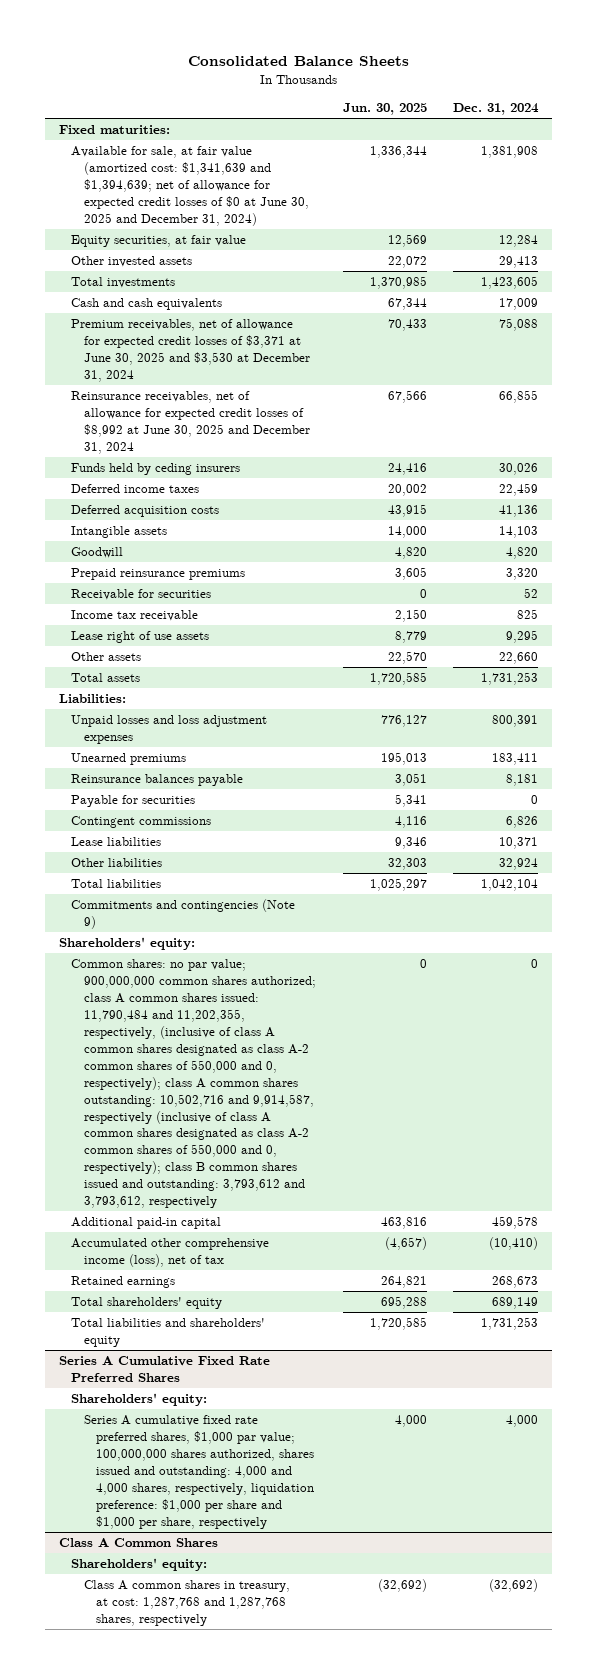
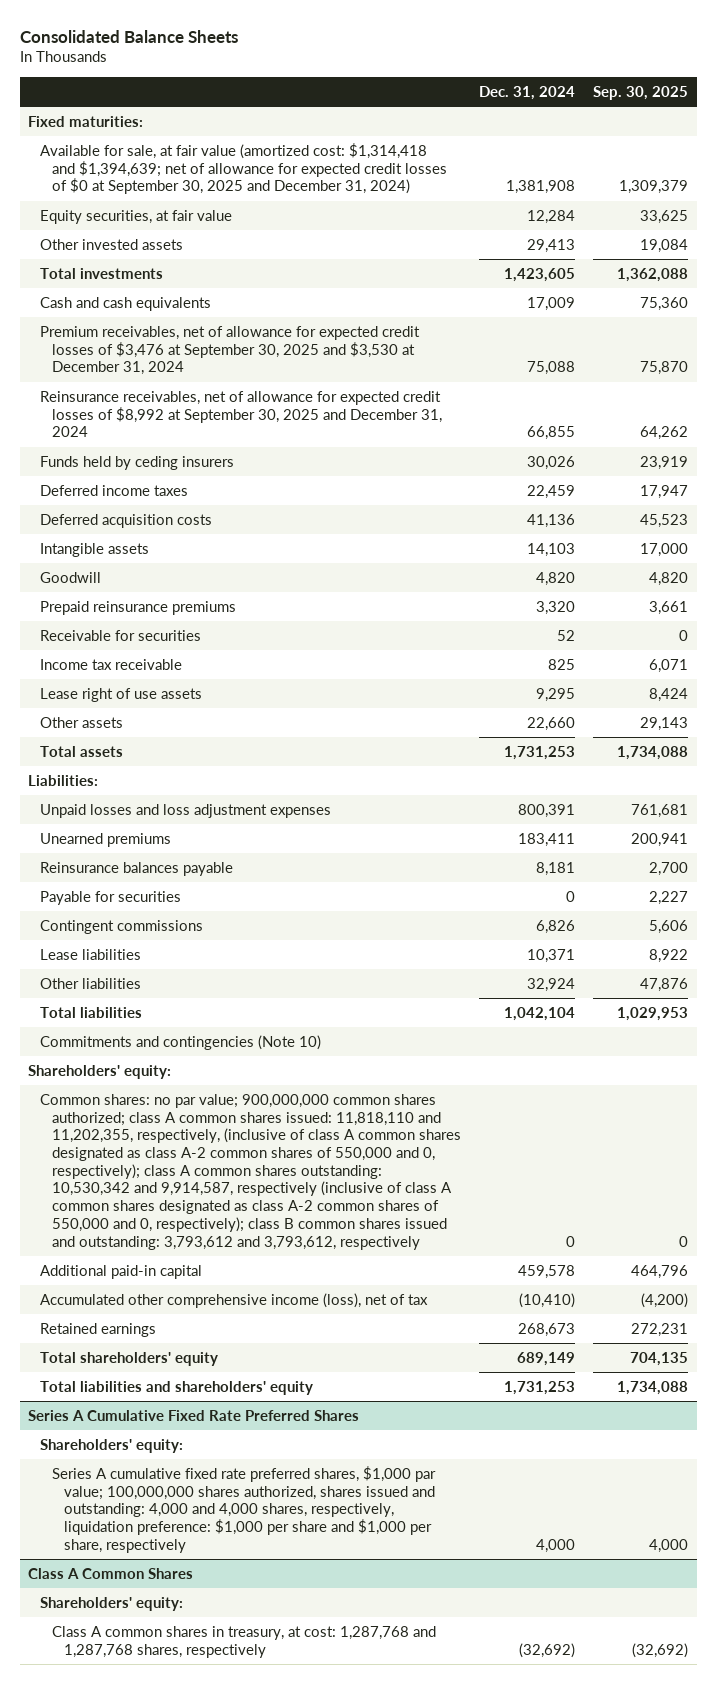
[342,103,427,116] Jun. 30, 2025 -> none
none -> [592,86,688,101] Sep. 30, 2025
[71,146,309,226] Available for sale, at fair value (amortized cost: $1,341,639 and $1,394,639; net of allowance for expected credit losses of $0 at June 30, 2025 and December 31, 2024) -> [40,142,448,195] Available for sale, at fair value (amortized cost: $1,314,418 and $1,394,639; net of allowance for expected credit losses of $0 at September 30, 2025 and December 31, 2024)
[71,319,310,383] Premium receivables, net of allowance for expected credit losses of $3,371 at June 30, 2025 and $3,530 at December 31, 2024 -> [40,325,421,376] Premium receivables, net of allowance for expected credit losses of $3,476 at September 30, 2025 and $3,530 at December 31, 2024
[71,391,310,455] Reinsurance receivables, net of allowance for expected credit losses of $8,992 at June 30, 2025 and December 31, 2024 -> [40,390,443,438] Reinsurance receivables, net of allowance for expected credit losses of $8,992 at September 30, 2025 and December 31, 2024
[71,899,296,930] Commitments and contingencies (Note 9) -> [40,1034,322,1050] Commitments and contingencies (Note 10)
[71,959,316,1209] Common shares: no par value; 900,000,000 common shares authorized; class A common shares issued: 11,790,484 and 11,202,355, respectively, (inclusive of class A common shares designated as class A-2 common shares of 550,000 and 0, respectively); class A common shares outstanding: 10,502,716 and 9,914,587, respectively (inclusive of class A common shares designated as class A-2 common shares of 550,000 and 0, respectively); class B common shares issued and outstanding: 3,793,612 and 3,793,612, respectively -> [40,1093,462,1250] Common shares: no par value; 900,000,000 common shares authorized; class A common shares issued: 11,818,110 and 11,202,355, respectively, (inclusive of class A common shares designated as class A-2 common shares of 550,000 and 0, respectively); class A common shares outstanding: 10,530,342 and 9,914,587, respectively (inclusive of class A common shares designated as class A-2 common shares of 550,000 and 0, respectively); class B common shares issued and outstanding: 3,793,612 and 3,793,612, respectively

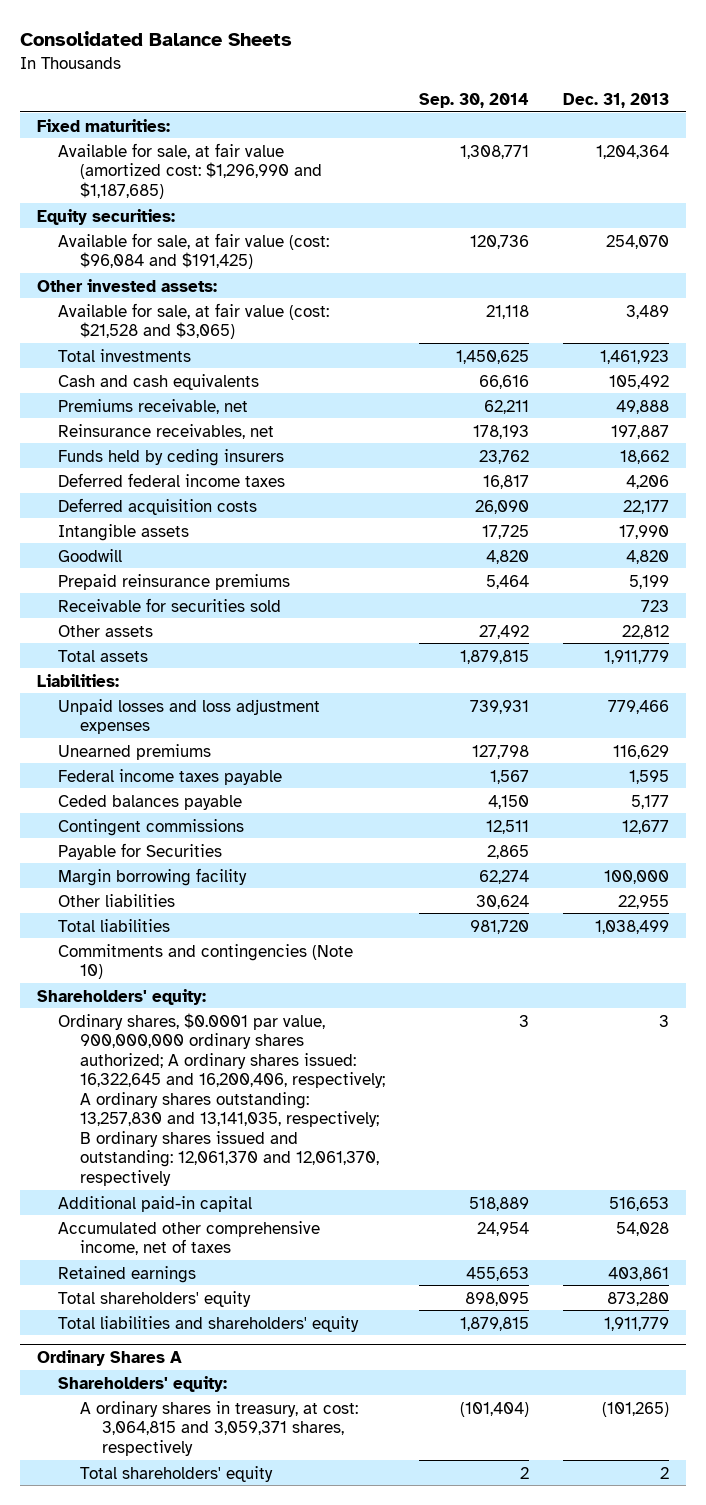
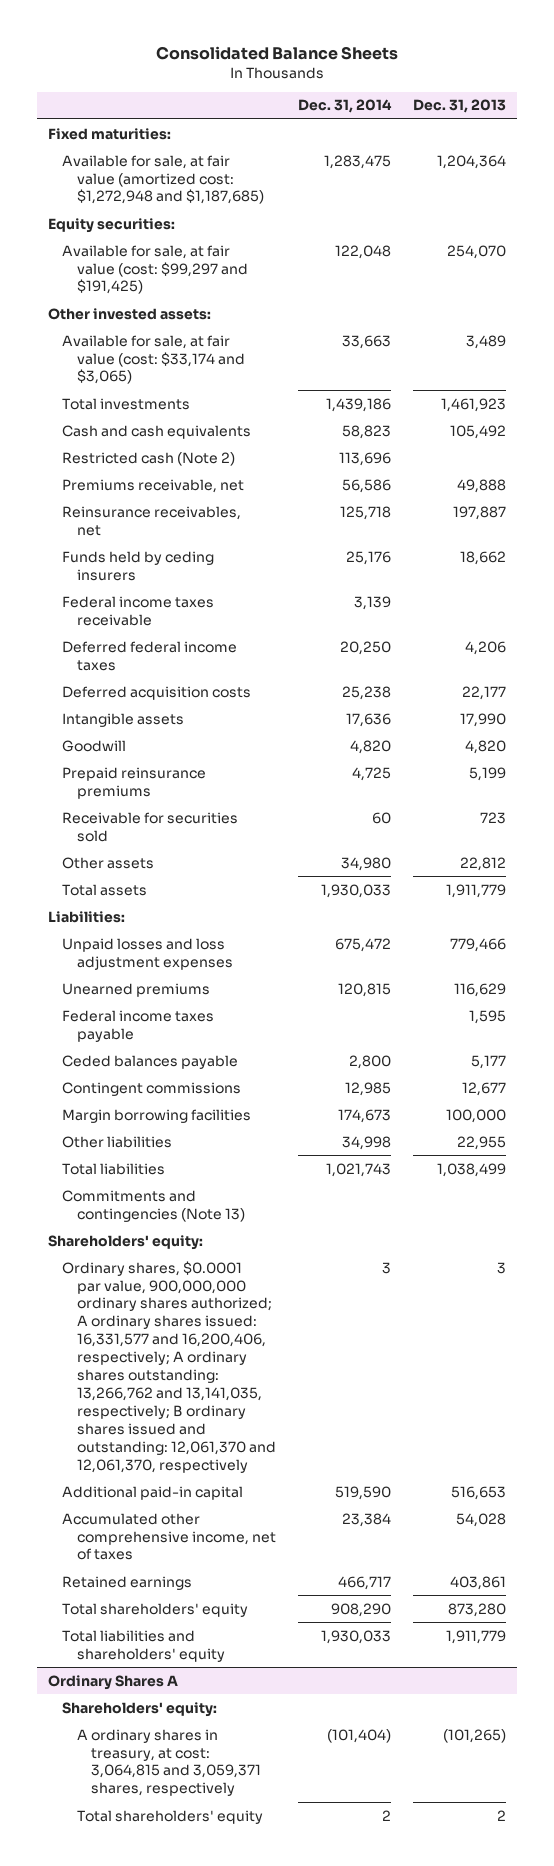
[419,92,530,108] Sep. 30, 2014 -> none
none -> [297,99,392,114] Dec. 31, 2014
[58,142,323,199] Available for sale, at fair value (amortized cost: $1,296,990 and $1,187,685) -> [62,154,264,205] Available for sale, at fair value (amortized cost: $1,272,948 and $1,187,685)
[58,232,330,270] Available for sale, at fair value (cost: $96,084 and $191,425) -> [62,244,248,295] Available for sale, at fair value (cost: $99,297 and $191,425)
[58,302,330,340] Available for sale, at fair value (cost: $21,528 and $3,065) -> [62,334,245,385] Available for sale, at fair value (cost: $33,174 and $3,065)
none -> [62,451,236,466] Restricted cash (Note 2)
none -> [62,595,215,626] Federal income taxes receivable
[58,842,223,860] Payable for Securities -> none
[58,867,248,886] Margin borrowing facility -> [62,1108,252,1123] Margin borrowing facilities
[58,943,354,980] Commitments and contingencies (Note 10) -> [62,1189,245,1222] Commitments and contingencies (Note 13)
[58,1012,386,1186] Ordinary shares, $0.0001 par value, 900,000,000 ordinary shares authorized; A ordinary shares issued: 16,322,645 and 16,200,406, respectively; A ordinary shares outstanding: 13,257,830 and 13,141,035, respectively; B ordinary shares issued and outstanding: 12,061,370 and 12,061,370, respectively -> [62,1260,276,1473] Ordinary shares, $0.0001 par value, 900,000,000 ordinary shares authorized; A ordinary shares issued: 16,331,577 and 16,200,406, respectively; A ordinary shares outstanding: 13,266,762 and 13,141,035, respectively; B ordinary shares issued and outstanding: 12,061,370 and 12,061,370, respectively

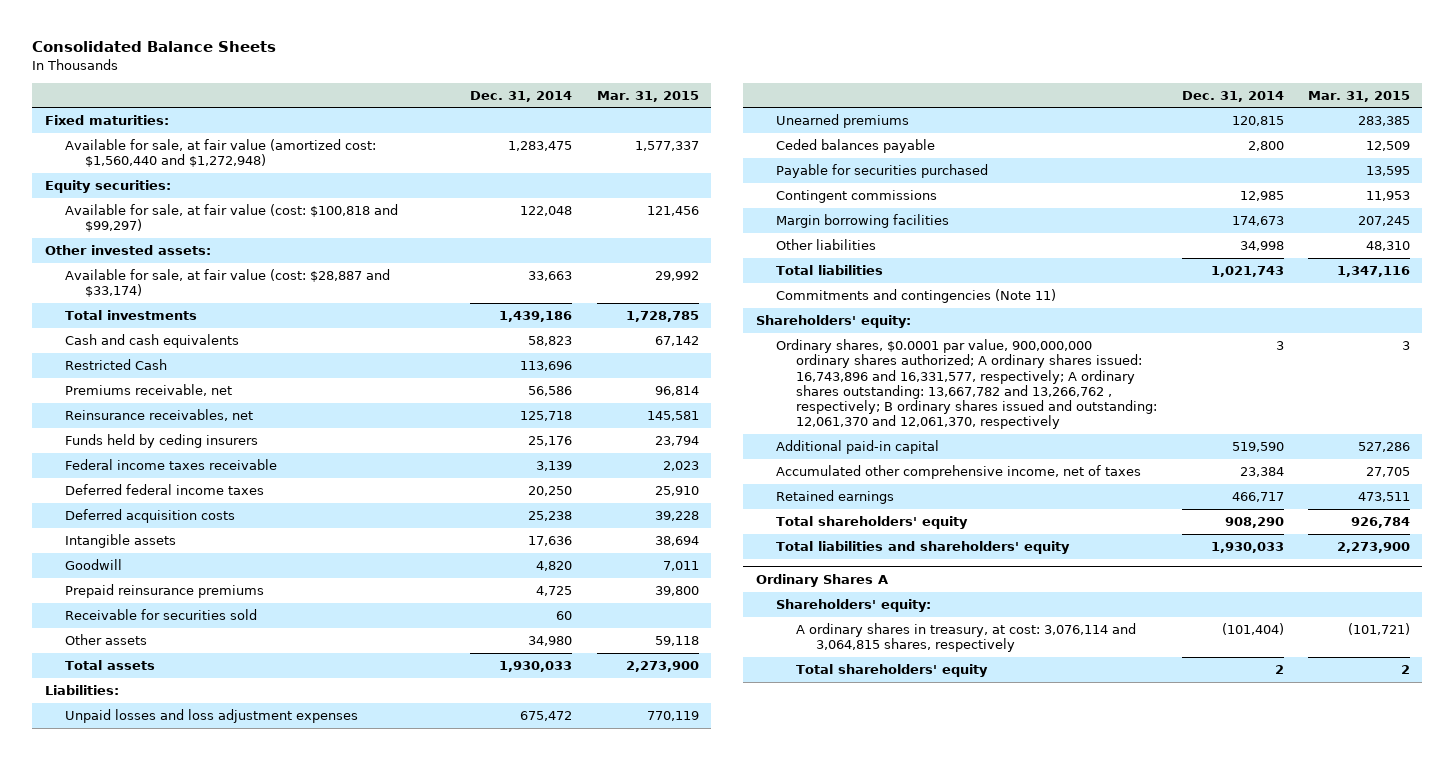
[413,99,507,114] Dec. 31, 2013 -> none
none -> [597,90,700,102] Mar. 31, 2015
[62,154,264,205] Available for sale, at fair value (amortized cost: $1,272,948 and $1,187,685) -> [64,139,376,168] Available for sale, at fair value (amortized cost: $1,560,440 and $1,272,948)
[62,244,248,295] Available for sale, at fair value (cost: $99,297 and $191,425) -> [64,204,398,233] Available for sale, at fair value (cost: $100,818 and $99,297)
[62,334,245,385] Available for sale, at fair value (cost: $33,174 and $3,065) -> [64,269,390,298] Available for sale, at fair value (cost: $28,887 and $33,174)
[62,451,236,466] Restricted cash (Note 2) -> [64,359,167,371] Restricted Cash
[62,1009,215,1042] Federal income taxes payable -> none
none -> [775,164,988,179] Payable for securities purchased
[62,1189,245,1222] Commitments and contingencies (Note 13) -> [775,289,1056,304] Commitments and contingencies (Note 11)
[62,1260,276,1473] Ordinary shares, $0.0001 par value, 900,000,000 ordinary shares authorized; A ordinary shares issued: 16,331,577 and 16,200,406, respectively; A ordinary shares outstanding: 13,266,762 and 13,141,035, respectively; B ordinary shares issued and outstanding: 12,061,370 and 12,061,370, respectively -> [775,339,1157,430] Ordinary shares, $0.0001 par value, 900,000,000 ordinary shares authorized; A ordinary shares issued: 16,743,896 and 16,331,577, respectively; A ordinary shares outstanding: 13,667,782 and 13,266,762 , respectively; B ordinary shares issued and outstanding: 12,061,370 and 12,061,370, respectively
[76,1728,262,1797] A ordinary shares in treasury, at cost: 3,064,815 and 3,059,371 shares, respectively -> [795,623,1136,653] A ordinary shares in treasury, at cost: 3,076,114 and 3,064,815 shares, respectively

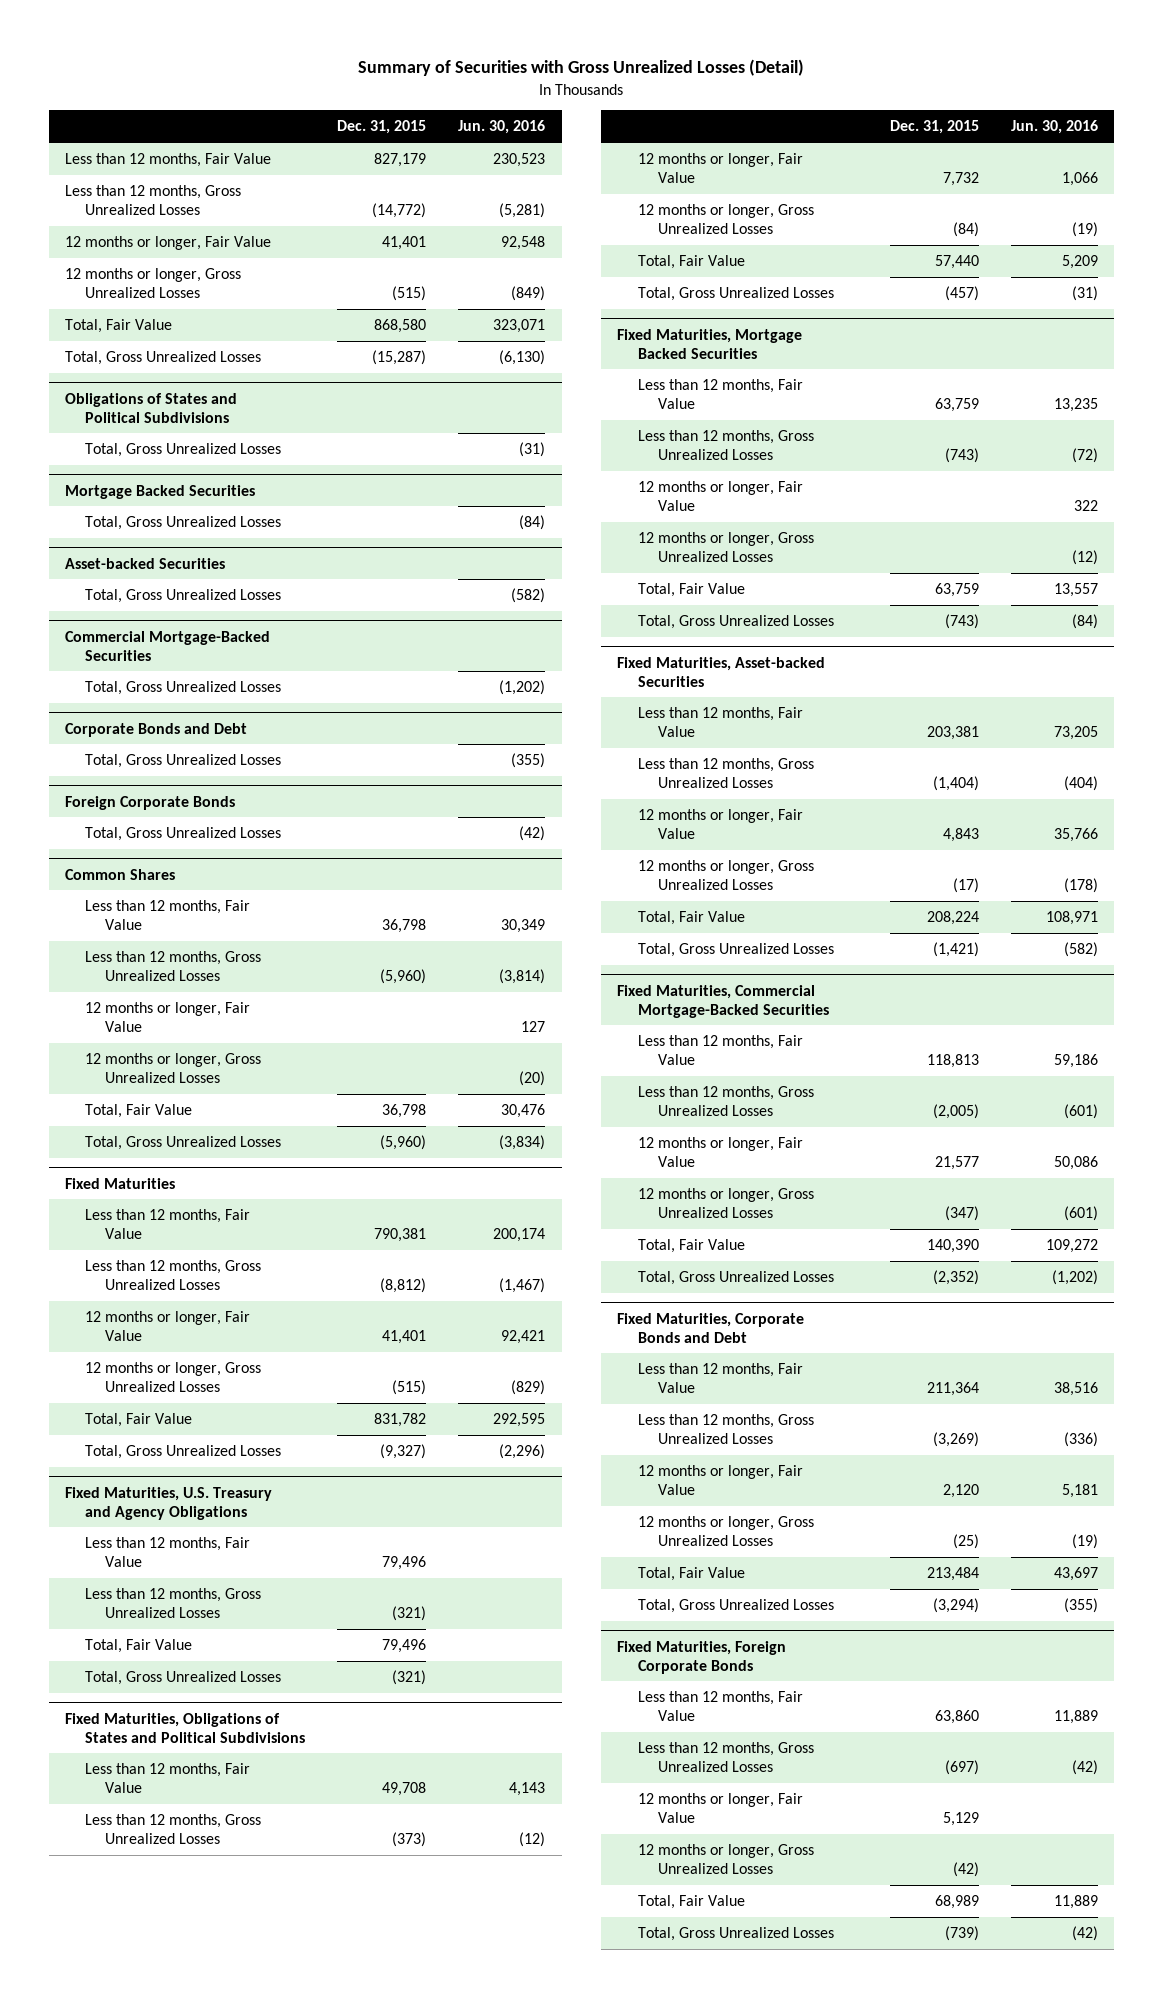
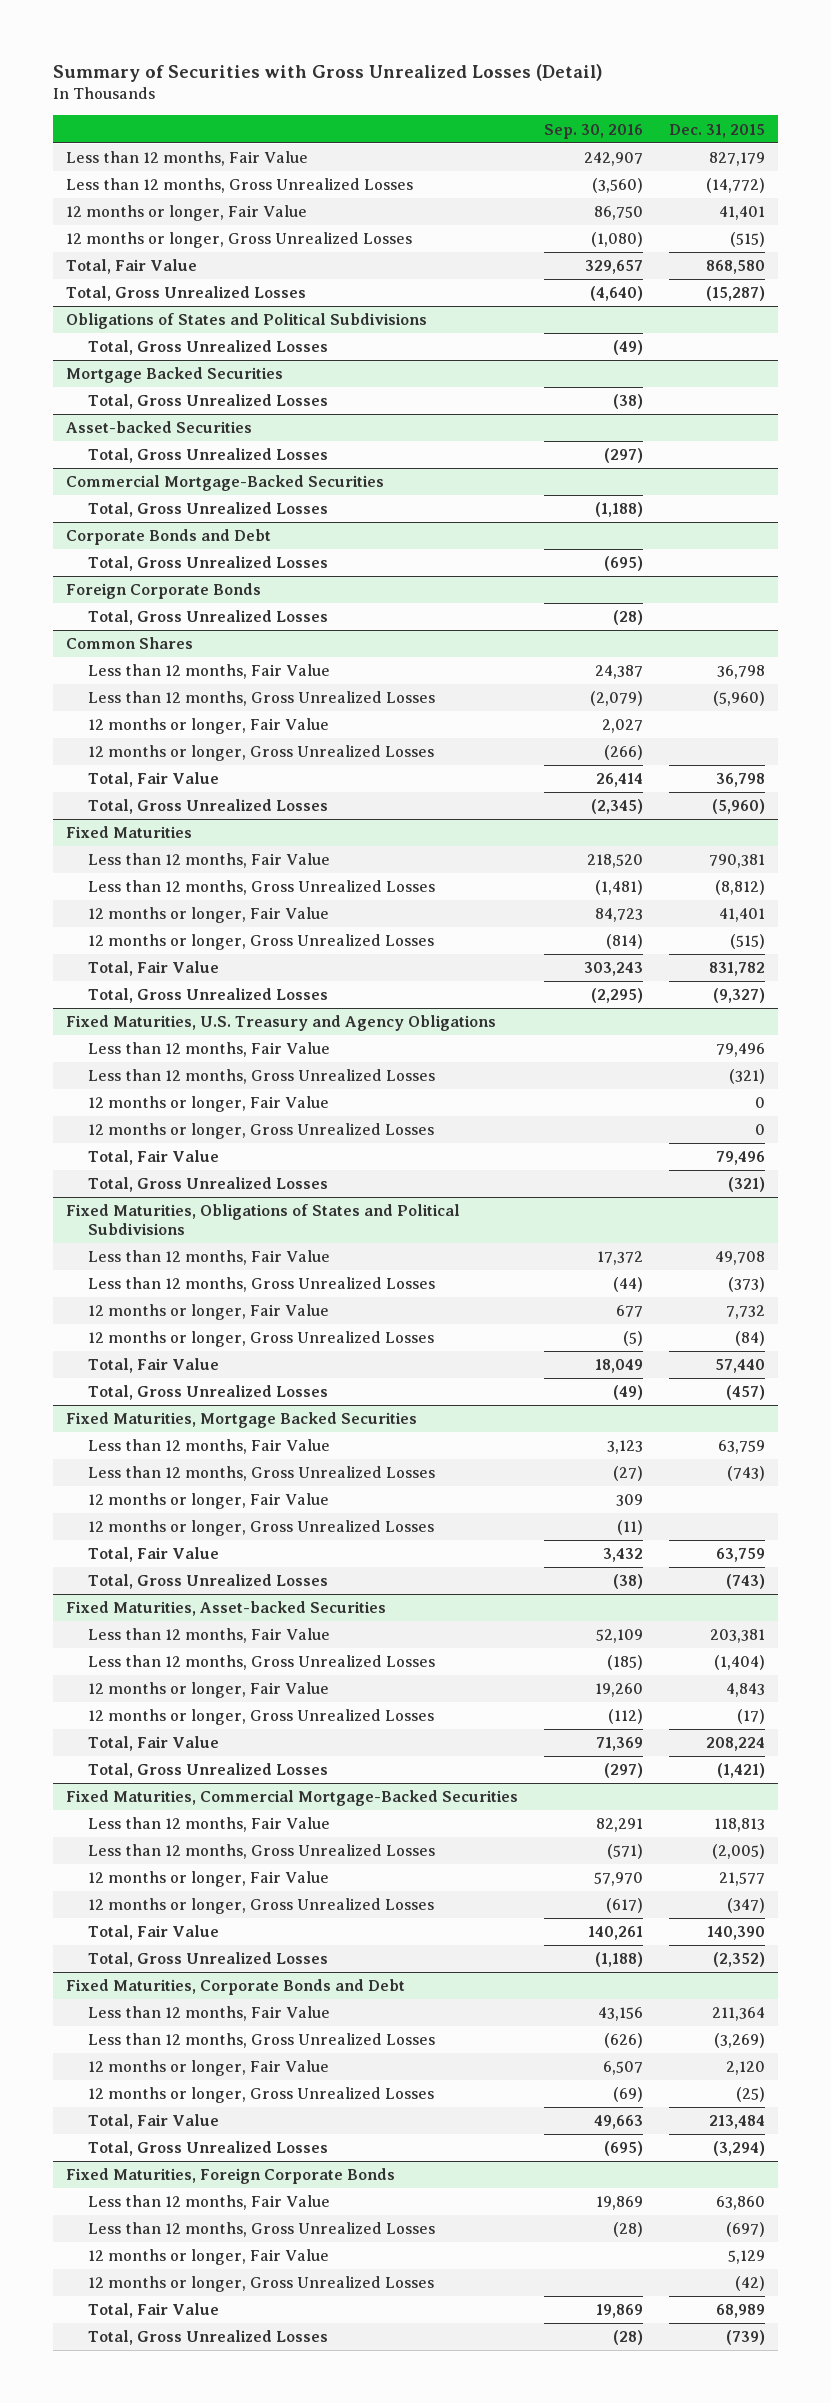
[458,120,546,135] Jun. 30, 2016 -> none
none -> [543,123,643,139] Sep. 30, 2016
none -> [87,1096,329,1113] 12 months or longer, Fair Value
none -> [87,1123,434,1140] 12 months or longer, Gross Unrealized Losses

